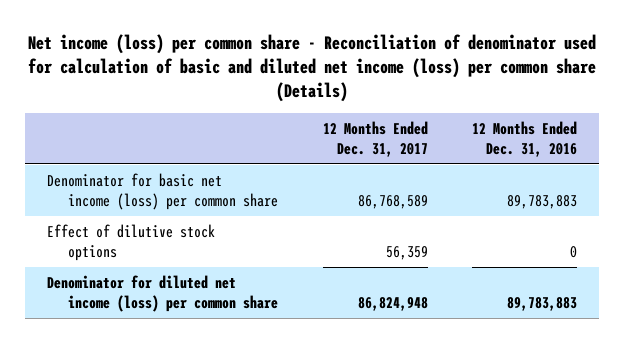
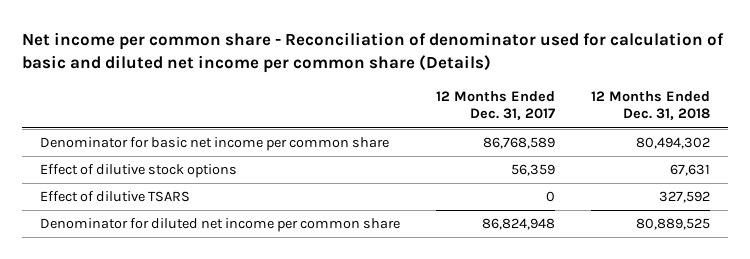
[28,33,597,103] Net income (loss) per common share - Reconciliation of denominator used for calculation of basic and diluted net income (loss) per common share (Details) -> [22,32,725,73] Net income per common share - Reconciliation of denominator used for calculation of basic and diluted net income per common share (Details)
[472,120,578,157] 12 Months Ended Dec. 31, 2016 -> none
none -> [590,90,710,121] 12 Months Ended Dec. 31, 2018
[46,173,279,210] Denominator for basic net income (loss) per common share -> [40,137,390,152] Denominator for basic net income per common share
none -> [40,191,191,203] Effect of dilutive TSARS
[46,275,279,312] Denominator for diluted net income (loss) per common share -> [40,218,401,233] Denominator for diluted net income per common share

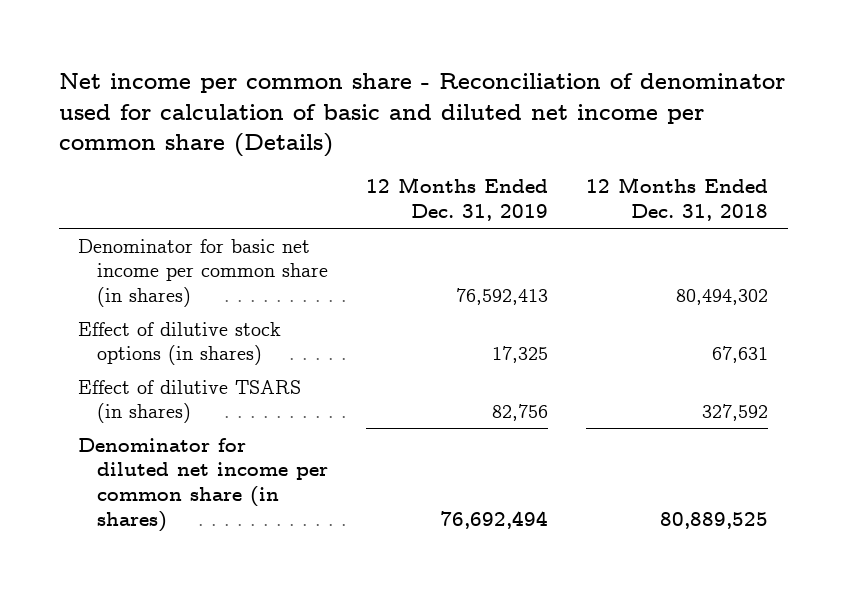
[436,90,556,121] 12 Months Ended Dec. 31, 2017 -> none
none -> [366,177,549,222] 12 Months Ended Dec. 31, 2019
[40,137,390,152] Denominator for basic net income per common share -> [78,238,328,308] Denominator for basic net income per common share (in shares)
[40,164,238,179] Effect of dilutive stock options -> [78,321,282,366] Effect of dilutive stock options (in shares)
[40,191,191,203] Effect of dilutive TSARS -> [78,379,302,424] Effect of dilutive TSARS (in shares)
[40,218,401,233] Denominator for diluted net income per common share -> [78,437,328,533] Denominator for diluted net income per common share (in shares)

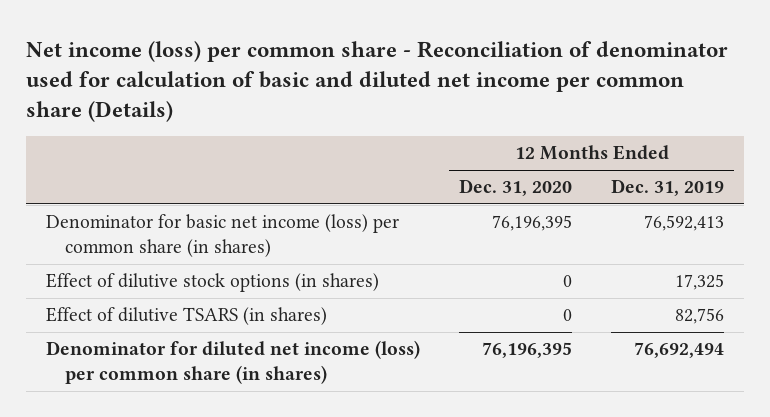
[58,73,785,158] Net income per common share - Reconciliation of denominator used for calculation of basic and diluted net income per common share (Details) -> [26,40,729,122] Net income (loss) per common share - Reconciliation of denominator used for calculation of basic and diluted net income per common share (Details)
[586,177,769,222] 12 Months Ended Dec. 31, 2018 -> none
none -> [459,179,573,197] Dec. 31, 2020
[78,238,328,308] Denominator for basic net income per common share (in shares) -> [45,214,399,258] Denominator for basic net income (loss) per common share (in shares)
[78,437,328,533] Denominator for diluted net income per common share (in shares) -> [45,340,420,385] Denominator for diluted net income (loss) per common share (in shares)

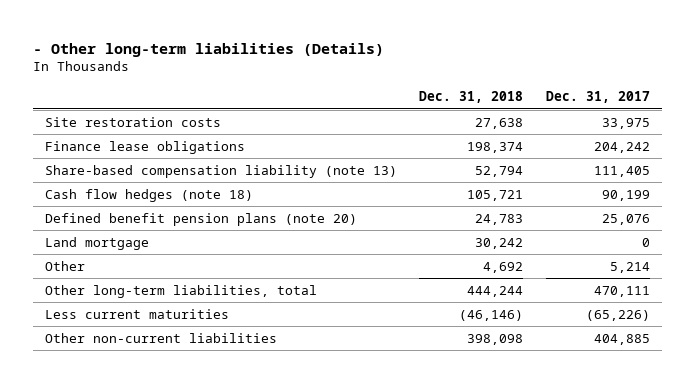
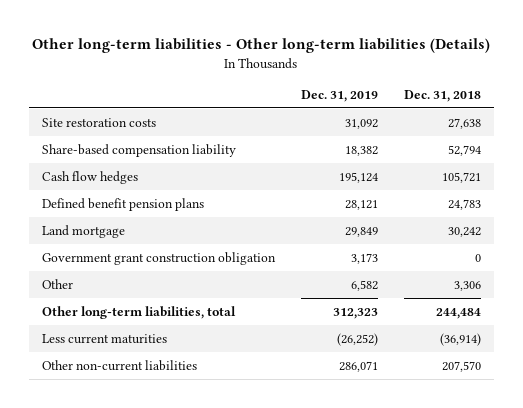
[33,42,385,57] - Other long-term liabilities (Details) -> [32,38,491,54] Other long-term liabilities - Other long-term liabilities (Details)
[546,91,651,104] Dec. 31, 2017 -> none
none -> [300,89,378,102] Dec. 31, 2019
[44,140,245,154] Finance lease obligations -> none
[44,164,397,178] Share-based compensation liability (note 13) -> [41,143,236,157] Share-based compensation liability
[44,188,253,202] Cash flow hedges (note 18) -> [41,170,138,184] Cash flow hedges
[44,212,357,226] Defined benefit pension plans (note 20) -> [41,197,204,211] Defined benefit pension plans
none -> [41,251,276,265] Government grant construction obligation
[483,261,524,273] 4,692 -> [454,280,482,291] 3,306
[467,285,524,297] 444,244 -> [436,307,482,319] 244,484
[459,309,524,321] (46,146) -> [440,332,482,346] (36,914)
[467,333,524,345] 398,098 -> [442,360,482,372] 207,570

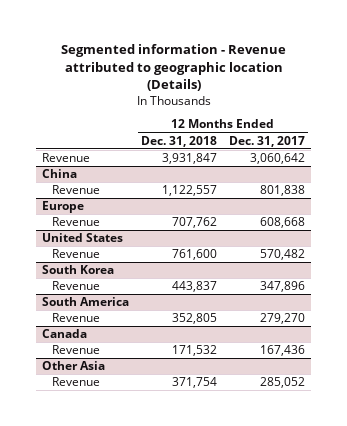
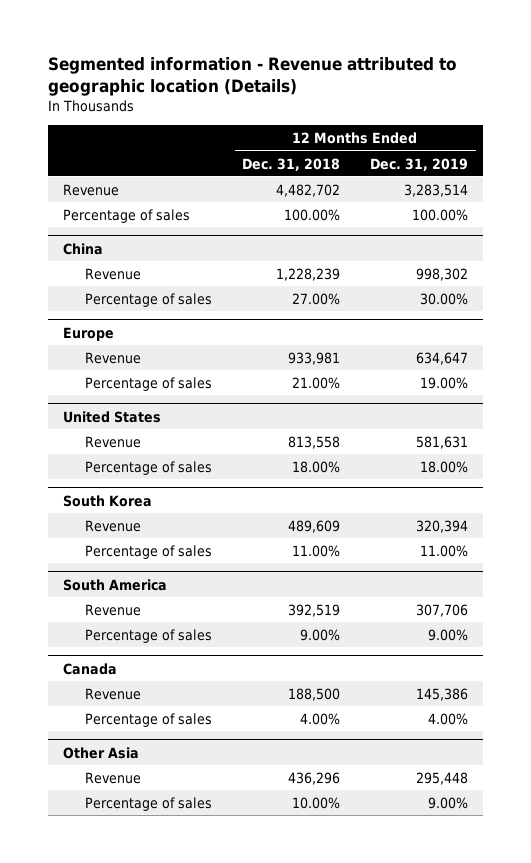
[229,135,306,147] Dec. 31, 2017 -> none
none -> [370,157,469,171] Dec. 31, 2019
[162,153,218,165] 3,931,847 -> [276,183,341,197] 4,482,702
none -> [62,208,190,223] Percentage of sales
[162,185,218,197] 1,122,557 -> [276,267,341,281] 1,228,239
none -> [85,292,213,307] Percentage of sales
[172,217,218,229] 707,762 -> [288,351,341,365] 933,981
none -> [85,376,213,391] Percentage of sales
[172,249,218,261] 761,600 -> [288,435,341,449] 813,558
none -> [85,460,213,475] Percentage of sales
[172,281,218,293] 443,837 -> [288,519,341,533] 489,609
none -> [85,544,213,559] Percentage of sales
[172,313,218,325] 352,805 -> [288,603,341,617] 392,519
none -> [85,628,213,643] Percentage of sales
[172,345,218,357] 171,532 -> [288,687,341,701] 188,500
none -> [85,712,213,727] Percentage of sales
[172,377,218,389] 371,754 -> [288,771,341,785] 436,296
none -> [85,796,213,811] Percentage of sales

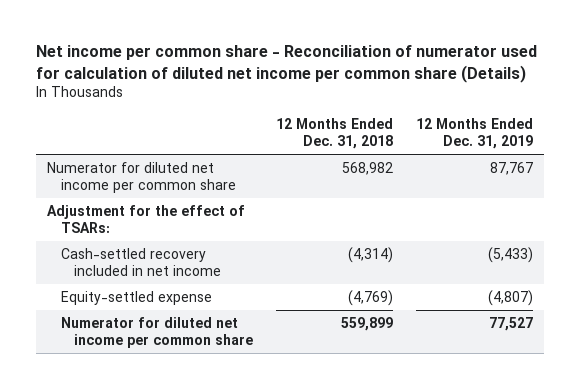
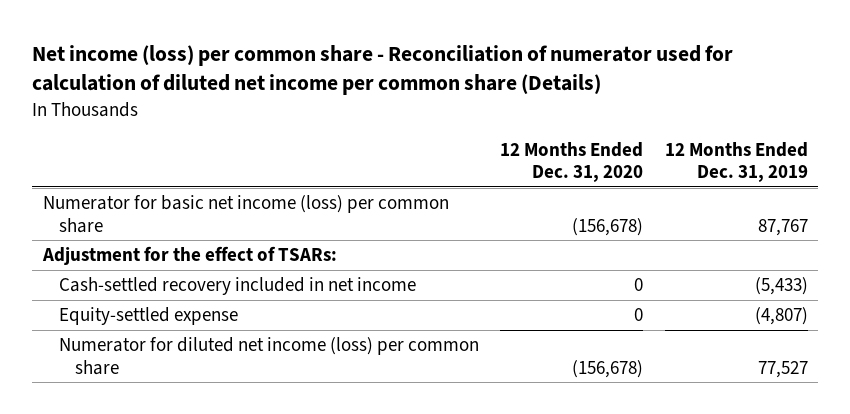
[35,45,537,83] Net income per common share - Reconciliation of numerator used for calculation of diluted net income per common share (Details) -> [31,45,733,96] Net income (loss) per common share - Reconciliation of numerator used for calculation of diluted net income per common share (Details)
[275,118,393,150] 12 Months Ended Dec. 31, 2018 -> none
none -> [500,141,644,183] 12 Months Ended Dec. 31, 2020
[47,162,236,193] Numerator for diluted net income per common share -> [42,195,449,233] Numerator for basic net income (loss) per common share
[60,317,253,348] Numerator for diluted net income per common share -> [58,337,479,375] Numerator for diluted net income (loss) per common share

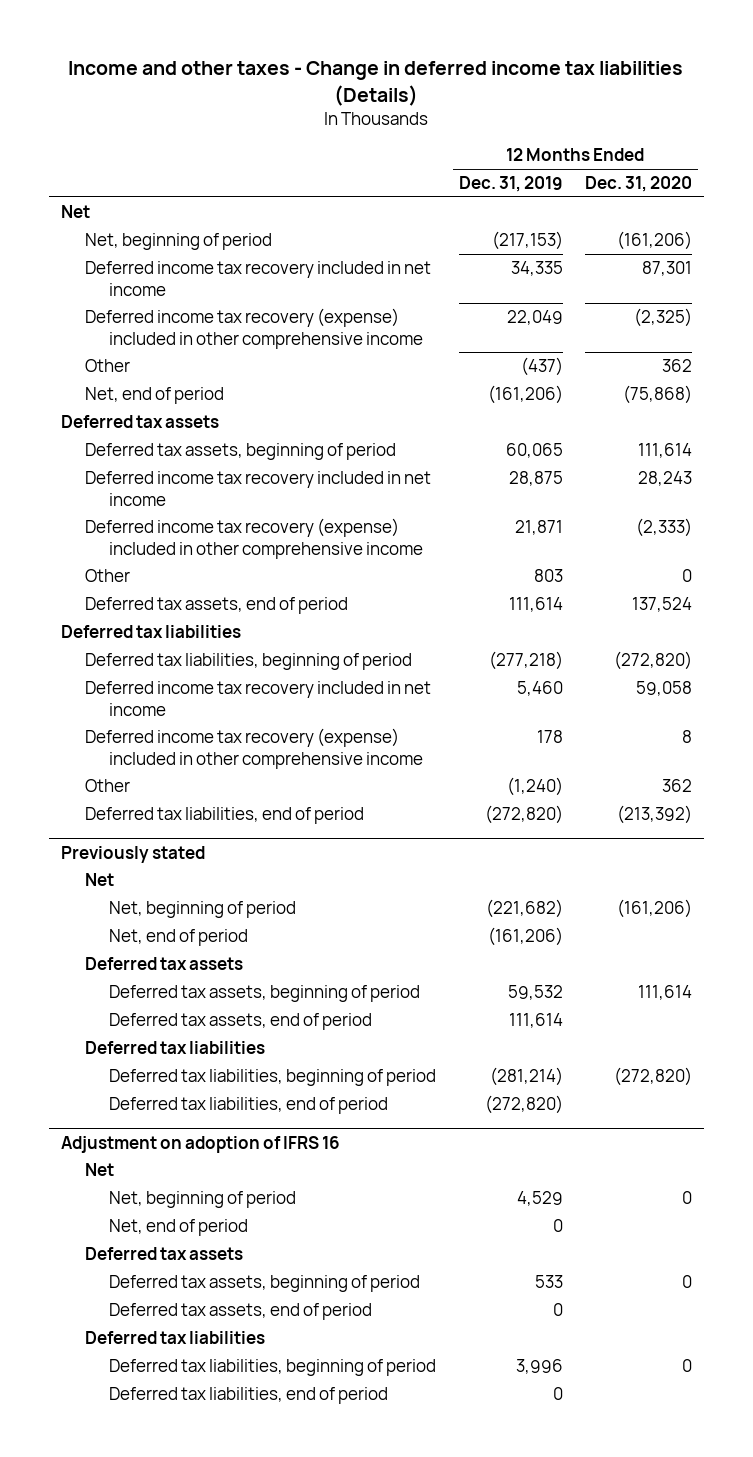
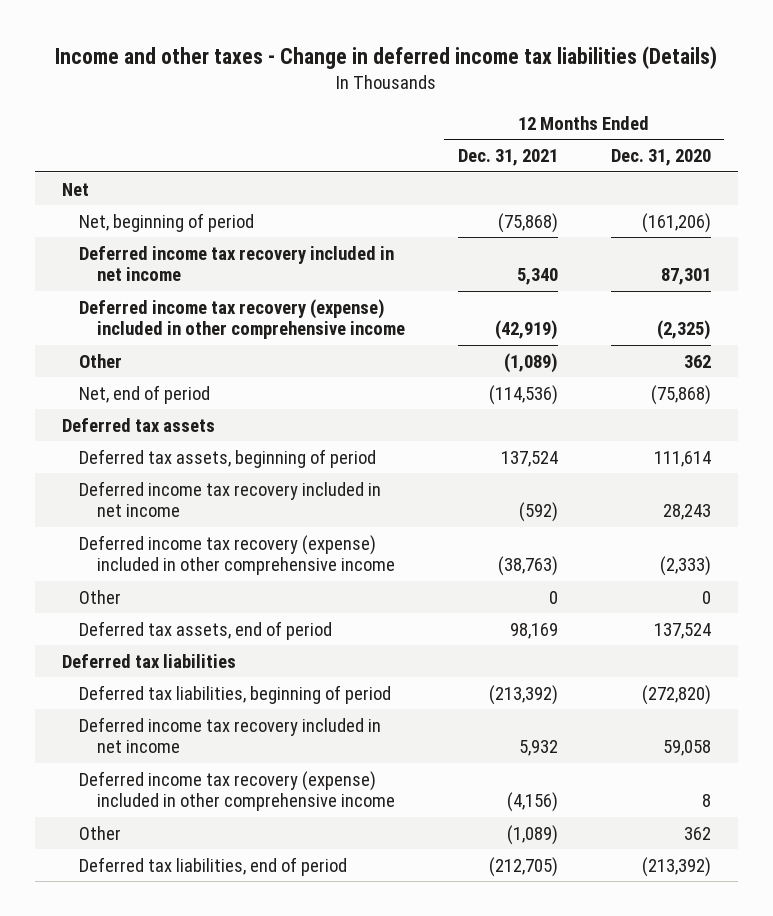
[458,175,563,192] Dec. 31, 2019 -> none
none -> [457,149,558,167] Dec. 31, 2021
[60,845,205,863] Previously stated -> none
[84,872,114,886] Net -> none
[108,900,296,918] Net, beginning of period -> none
[108,928,248,946] Net, end of period -> none
[84,956,243,970] Deferred tax assets -> none
[108,984,420,1002] Deferred tax assets, beginning of period -> none
[108,1012,372,1030] Deferred tax assets, end of period -> none
[84,1040,265,1054] Deferred tax liabilities -> none
[108,1068,436,1086] Deferred tax liabilities, beginning of period -> none
[108,1096,388,1114] Deferred tax liabilities, end of period -> none
[60,1135,340,1153] Adjustment on adoption of IFRS 16 -> none
[84,1162,114,1176] Net -> none
[108,1190,296,1208] Net, beginning of period -> none
[108,1218,248,1236] Net, end of period -> none
[84,1246,243,1260] Deferred tax assets -> none
[108,1274,420,1292] Deferred tax assets, beginning of period -> none
[108,1302,372,1320] Deferred tax assets, end of period -> none
[84,1330,265,1344] Deferred tax liabilities -> none
[108,1358,436,1376] Deferred tax liabilities, beginning of period -> none
[108,1386,388,1404] Deferred tax liabilities, end of period -> none

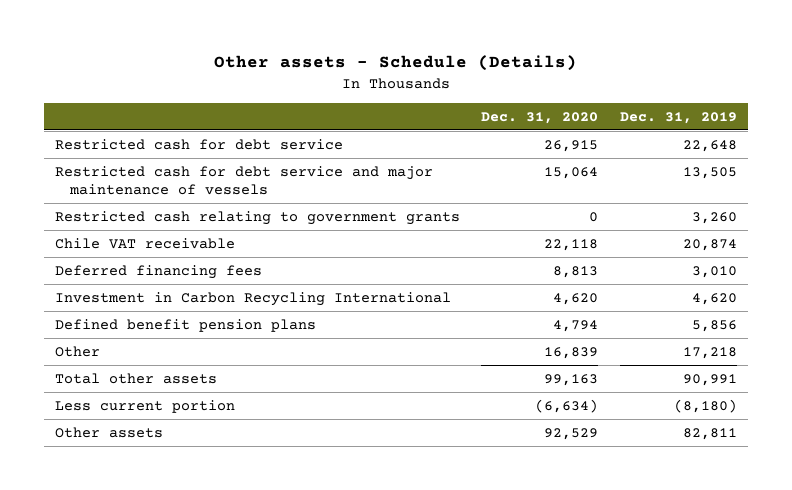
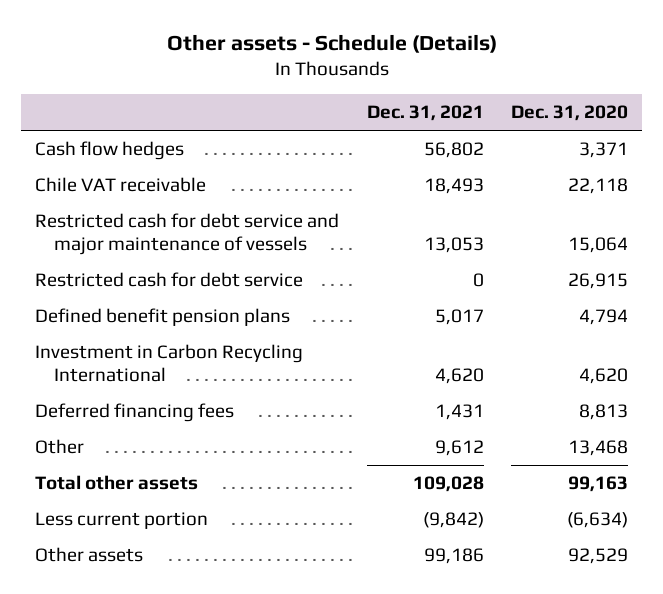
[620,111,738,124] Dec. 31, 2019 -> none
none -> [366,105,484,122] Dec. 31, 2021
[54,211,460,226] Restricted cash relating to government grants -> none
none -> [34,141,184,161] Cash flow hedges
[54,166,433,196] Restricted cash for debt service and major maintenance of vessels -> [34,213,339,256] Restricted cash for debt service and major maintenance of vessels
[54,139,343,151] Restricted cash for debt service -> [34,272,303,288] Restricted cash for debt service
[54,292,451,307] Investment in Carbon Recycling International -> [34,344,303,383] Investment in Carbon Recycling International
[54,265,262,280] Deferred financing fees -> [34,403,234,423] Deferred financing fees
[544,347,599,360] 16,839 -> [568,440,629,457] 13,468

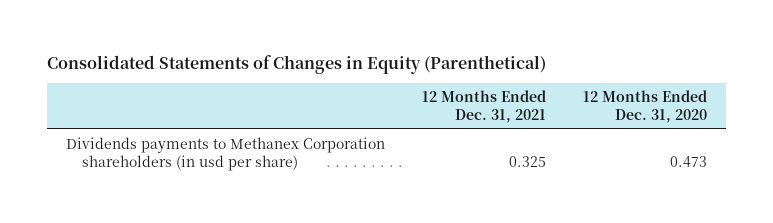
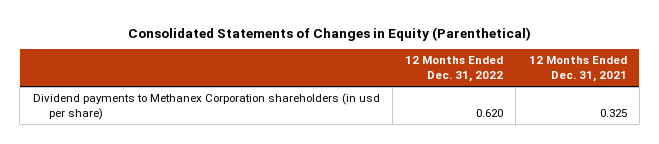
[583,90,708,123] 12 Months Ended Dec. 31, 2020 -> none
none -> [405,56,504,83] 12 Months Ended Dec. 31, 2022
[65,137,385,171] Dividends payments to Methanex Corporation shareholders (in usd per share) -> [32,93,380,120] Dividend payments to Methanex Corporation shareholders (in usd per share)

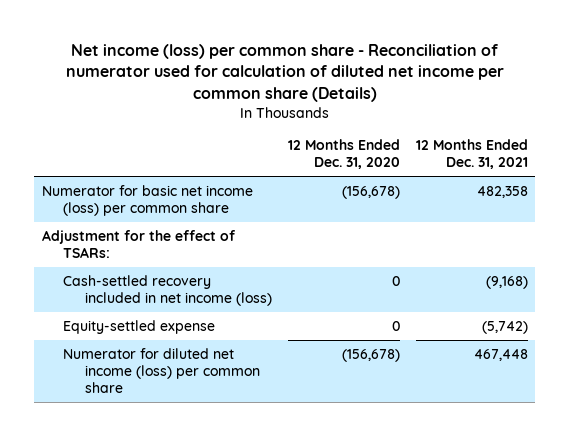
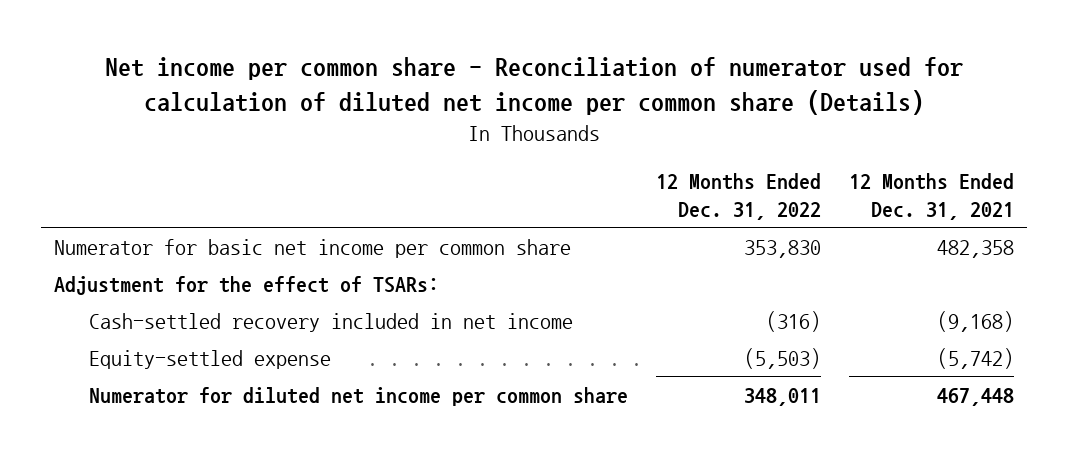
[65,43,504,102] Net income (loss) per common share - Reconciliation of numerator used for calculation of diluted net income per common share (Details) -> [105,57,964,115] Net income per common share - Reconciliation of numerator used for calculation of diluted net income per common share (Details)
[287,139,400,170] 12 Months Ended Dec. 31, 2020 -> none
none -> [656,172,822,220] 12 Months Ended Dec. 31, 2022
[41,184,253,216] Numerator for basic net income (loss) per common share -> [54,238,572,258] Numerator for basic net income per common share
[63,274,273,306] Cash-settled recovery included in net income (loss) -> [89,312,574,332] Cash-settled recovery included in net income
[63,347,261,394] Numerator for diluted net income (loss) per common share -> [89,386,629,406] Numerator for diluted net income per common share

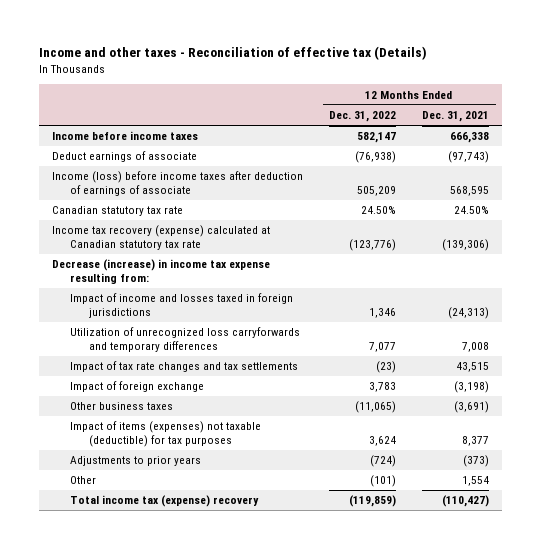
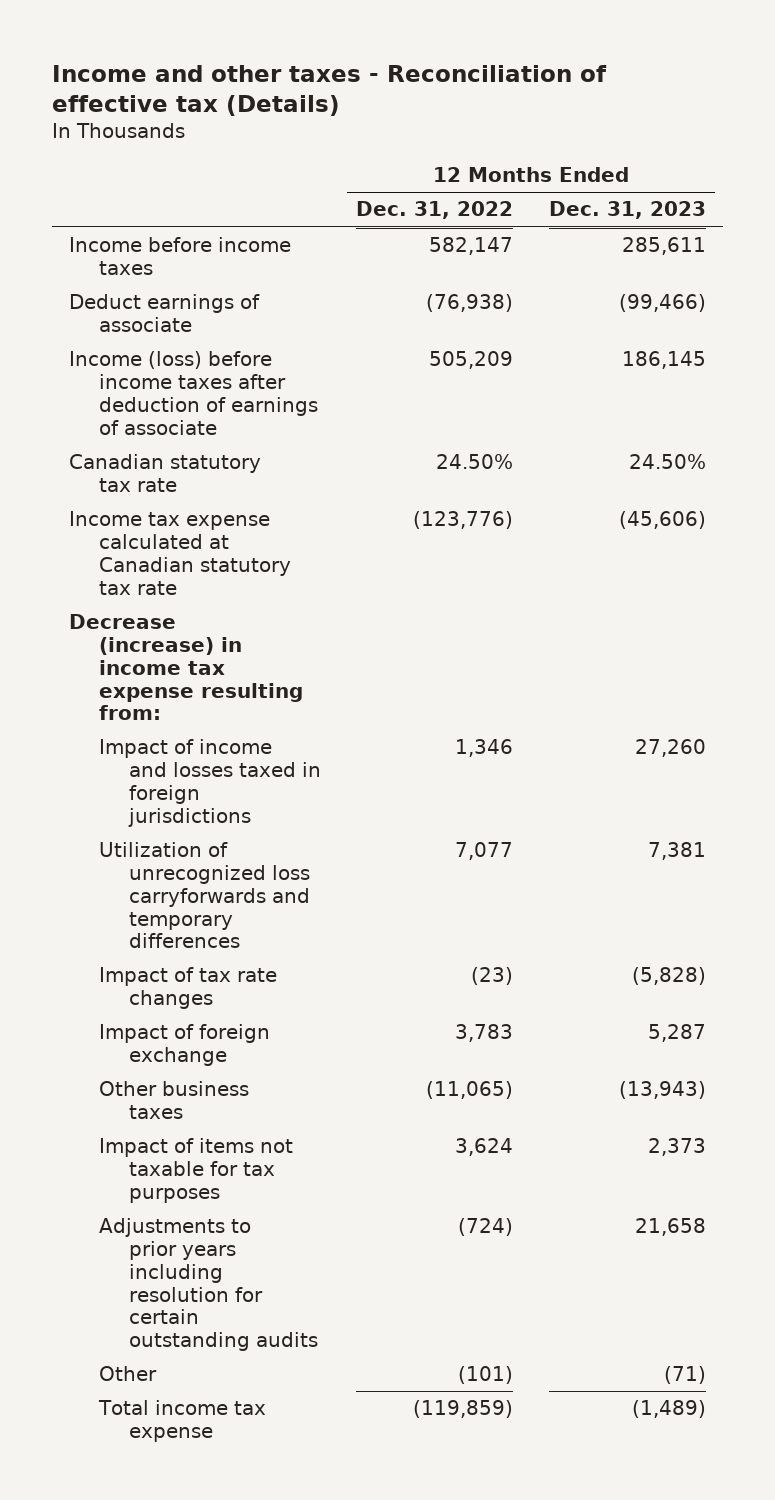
[422,111,490,123] Dec. 31, 2021 -> none
none -> [548,201,706,220] Dec. 31, 2023
[52,225,271,250] Income tax recovery (expense) calculated at Canadian statutory tax rate -> [69,511,292,595] Income tax expense calculated at Canadian statutory tax rate
[70,361,299,373] Impact of tax rate changes and tax settlements -> [99,967,278,1010] Impact of tax rate changes
[70,421,262,447] Impact of items (expenses) not taxable (deductible) for tax purposes -> [99,1138,294,1203] Impact of items not taxable for tax purposes
[70,456,202,467] Adjustments to prior years -> [99,1218,318,1352] Adjustments to prior years including resolution for certain outstanding audits
[70,495,260,508] Total income tax (expense) recovery -> [98,1400,267,1443] Total income tax expense

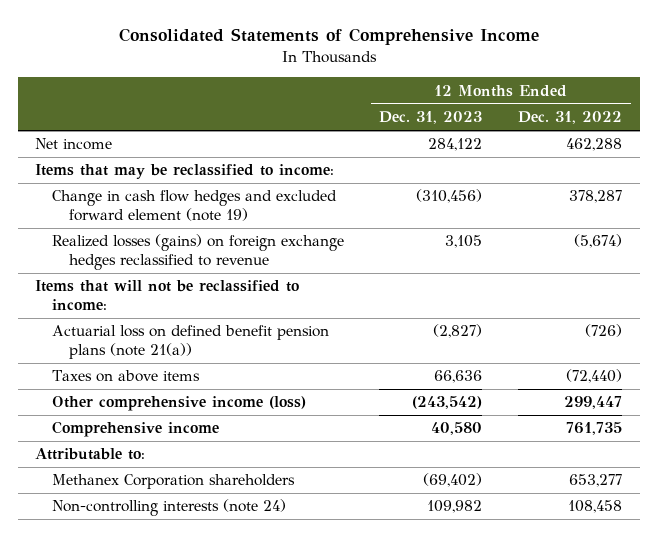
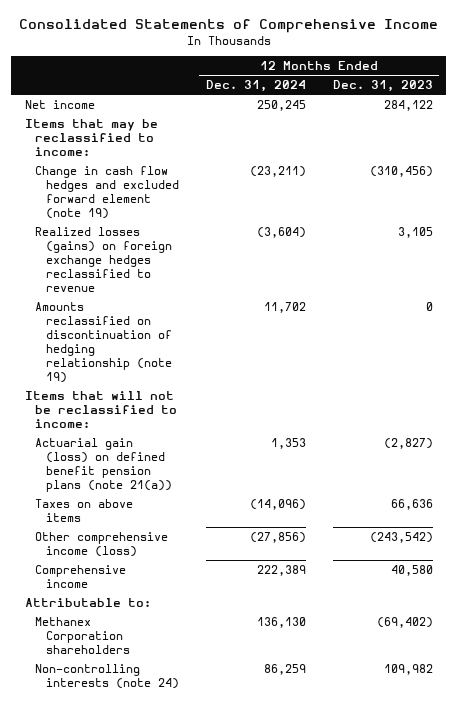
[517,111,622,125] Dec. 31, 2022 -> none
none -> [205,80,306,93] Dec. 31, 2024
none -> [35,301,173,383] Amounts reclassified on discontinuation of hedging relationship (note 19)
[52,325,330,360] Actuarial loss on defined benefit pension plans (note 21(a)) -> [35,437,173,492] Actuarial gain (loss) on defined benefit pension plans (note 21(a))

